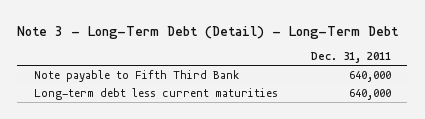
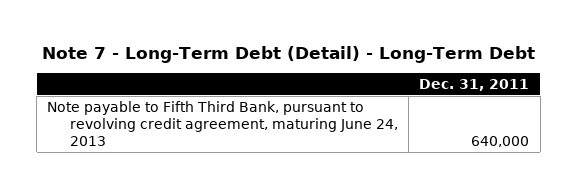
[17,25,400,39] Note 3 - Long-Term Debt (Detail) - Long-Term Debt -> [42,45,536,63] Note 7 - Long-Term Debt (Detail) - Long-Term Debt
[33,88,278,101] Long-term debt less current maturities -> none
[33,70,239,83] Note payable to Fifth Third Bank -> [47,100,399,147] Note payable to Fifth Third Bank, pursuant to revolving credit agreement, maturing June 24, 2013

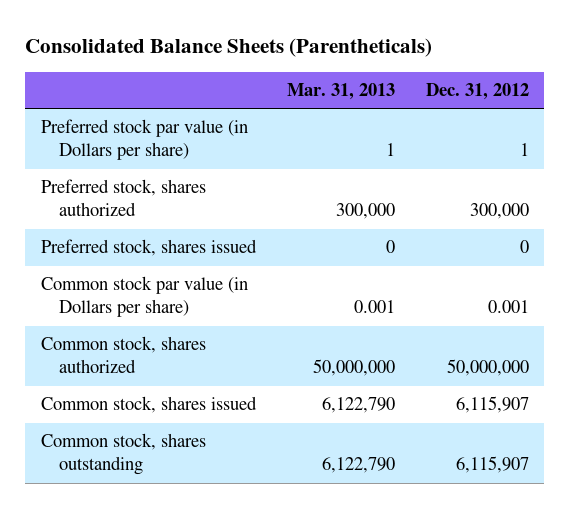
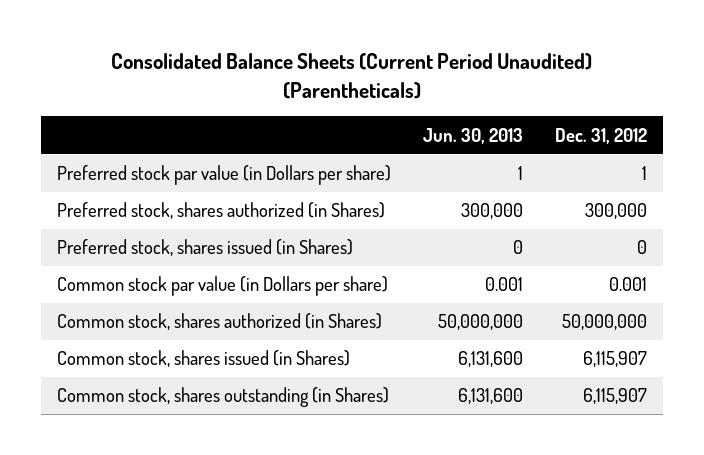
[24,38,432,58] Consolidated Balance Sheets (Parentheticals) -> [111,53,593,99] Consolidated Balance Sheets (Current Period Unaudited) (Parentheticals)
[286,82,395,100] Mar. 31, 2013 -> none
none -> [423,127,524,144] Jun. 30, 2013
[40,179,206,217] Preferred stock, shares authorized -> [56,202,385,220] Preferred stock, shares authorized (in Shares)
[40,239,257,257] Preferred stock, shares issued -> [56,239,353,257] Preferred stock, shares issued (in Shares)
[40,336,206,374] Common stock, shares authorized -> [56,313,382,331] Common stock, shares authorized (in Shares)
[40,396,257,414] Common stock, shares issued -> [56,350,350,368] Common stock, shares issued (in Shares)
[40,433,206,476] Common stock, shares outstanding -> [56,387,389,408] Common stock, shares outstanding (in Shares)

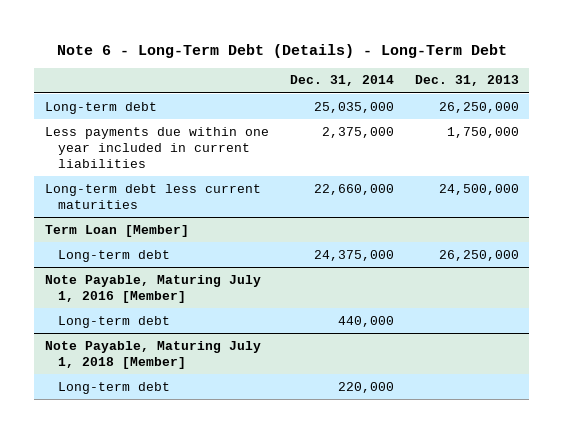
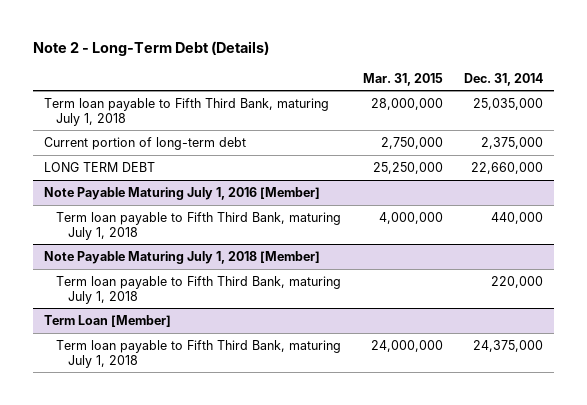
[56,43,507,58] Note 6 - Long-Term Debt (Details) - Long-Term Debt -> [33,40,270,56] Note 2 - Long-Term Debt (Details)
[414,75,519,87] Dec. 31, 2013 -> none
none -> [362,72,443,86] Mar. 31, 2015
[44,101,157,114] Long-term debt -> [43,97,329,126] Term loan payable to Fifth Third Bank, maturing July 1, 2018
[44,126,269,169] Less payments due within one year included in current liabilities -> [43,136,246,150] Current portion of long-term debt
[44,183,261,209] Long-term debt less current maturities -> [43,161,155,172] LONG TERM DEBT
none -> [43,186,320,200] Note Payable Maturing July 1, 2016 [Member]
none -> [56,211,342,240] Term loan payable to Fifth Third Bank, maturing July 1, 2018
none -> [43,250,320,264] Note Payable Maturing July 1, 2018 [Member]
none -> [56,275,342,304] Term loan payable to Fifth Third Bank, maturing July 1, 2018
[44,274,261,303] Note Payable, Maturing July 1, 2016 [Member] -> none
[57,315,170,328] Long-term debt -> none
[44,340,261,369] Note Payable, Maturing July 1, 2018 [Member] -> none
[57,381,170,394] Long-term debt -> none
[57,249,170,262] Long-term debt -> [56,339,342,368] Term loan payable to Fifth Third Bank, maturing July 1, 2018

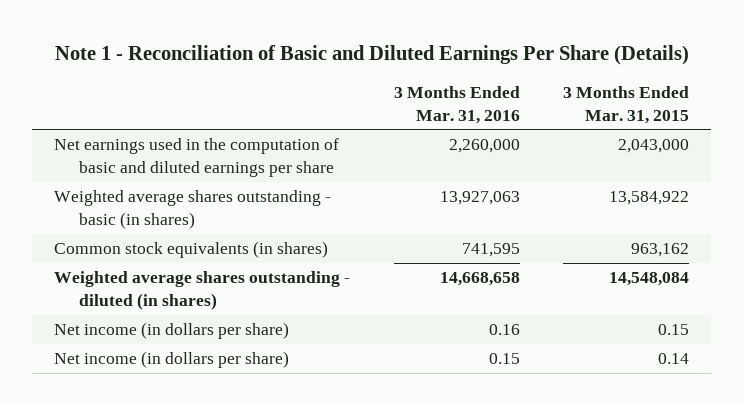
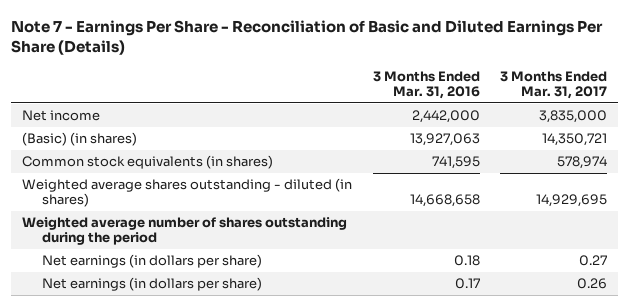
[54,44,689,65] Note 1 - Reconciliation of Basic and Diluted Earnings Per Share (Details) -> [11,19,604,55] Note 7 - Earnings Per Share - Reconciliation of Basic and Diluted Earnings Per Share (Details)
[563,85,690,124] 3 Months Ended Mar. 31, 2015 -> none
none -> [500,71,608,100] 3 Months Ended Mar. 31, 2017
[54,138,340,178] Net earnings used in the computation of basic and diluted earnings per share -> none
none -> [21,110,100,122] Net income
[54,190,332,230] Weighted average shares outstanding - basic (in shares) -> [21,132,137,147] (Basic) (in shares)
none -> [21,217,347,246] Weighted average number of shares outstanding during the period
[54,322,290,340] Net income (in dollars per share) -> [42,254,263,269] Net earnings (in dollars per share)
[488,324,520,336] 0.16 -> [453,255,480,267] 0.18
[54,351,290,369] Net income (in dollars per share) -> [42,277,263,292] Net earnings (in dollars per share)
[488,353,520,365] 0.15 -> [454,278,480,290] 0.17

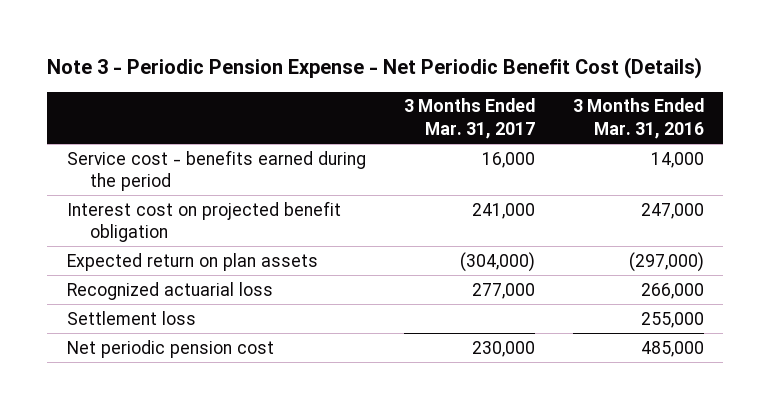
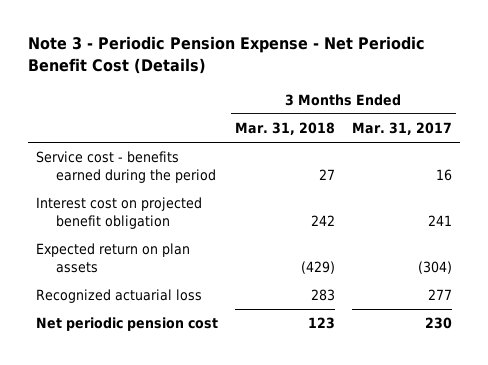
[572,98,704,139] 3 Months Ended Mar. 31, 2016 -> none
none -> [234,122,335,136] Mar. 31, 2018
[66,310,196,325] Settlement loss -> none
[481,151,535,168] 16,000 -> [435,169,452,182] 16
[471,202,535,219] 241,000 -> [427,215,452,227] 241
[459,251,535,272] (304,000) -> [417,261,452,275] (304)
[471,282,535,299] 277,000 -> [427,289,452,301] 277
[471,340,535,357] 230,000 -> [424,317,452,330] 230

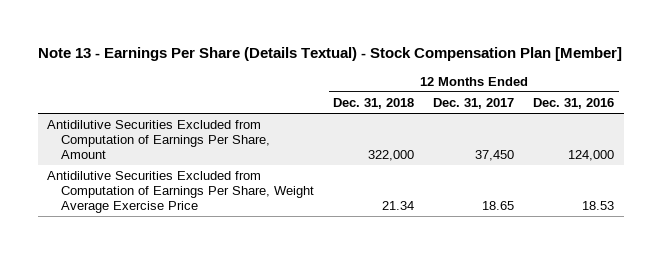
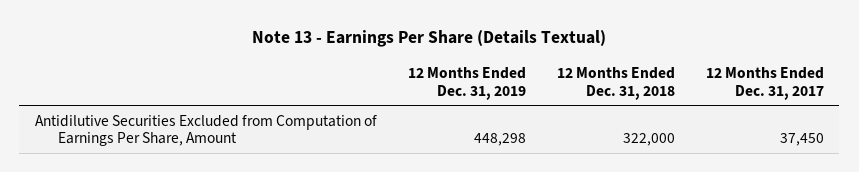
[37,46,622,61] Note 13 - Earnings Per Share (Details Textual) - Stock Compensation Plan [Member] -> [252,30,607,48] Note 13 - Earnings Per Share (Details Textual)
[533,97,615,109] Dec. 31, 2016 -> none
none -> [407,67,526,100] 12 Months Ended Dec. 31, 2019
[47,171,315,213] Antidilutive Securities Excluded from Computation of Earnings Per Share, Weight Average Exercise Price -> none

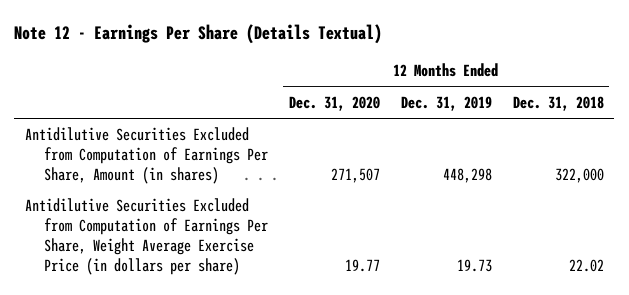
[252,30,607,48] Note 13 - Earnings Per Share (Details Textual) -> [14,23,383,44] Note 12 - Earnings Per Share (Details Textual)
[705,67,824,100] 12 Months Ended Dec. 31, 2017 -> none
none -> [288,95,380,111] Dec. 31, 2020
[34,114,377,147] Antidilutive Securities Excluded from Computation of Earnings Per Share, Amount -> [24,127,268,185] Antidilutive Securities Excluded from Computation of Earnings Per Share, Amount (in shares)
none -> [24,198,268,275] Antidilutive Securities Excluded from Computation of Earnings Per Share, Weight Average Exercise Price (in dollars per share)

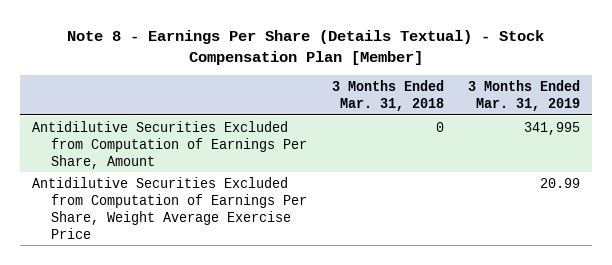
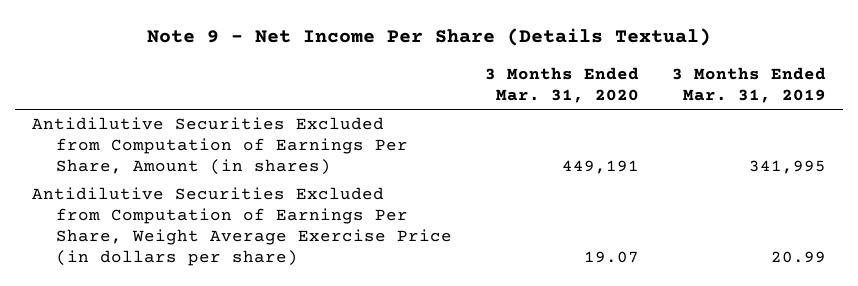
[67,30,545,65] Note 8 - Earnings Per Share (Details Textual) - Stock Compensation Plan [Member] -> [147,28,712,47] Note 9 - Net Income Per Share (Details Textual)
[331,80,444,112] 3 Months Ended Mar. 31, 2018 -> none
none -> [484,66,639,103] 3 Months Ended Mar. 31, 2020
[32,120,308,169] Antidilutive Securities Excluded from Computation of Earnings Per Share, Amount -> [32,117,408,175] Antidilutive Securities Excluded from Computation of Earnings Per Share, Amount (in shares)
[32,176,308,239] Antidilutive Securities Excluded from Computation of Earnings Per Share, Weight Average Exercise Price -> [32,187,452,266] Antidilutive Securities Excluded from Computation of Earnings Per Share, Weight Average Exercise Price (in dollars per share)

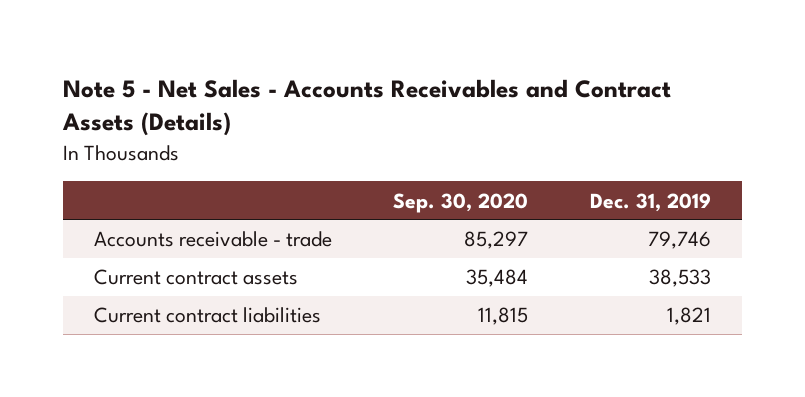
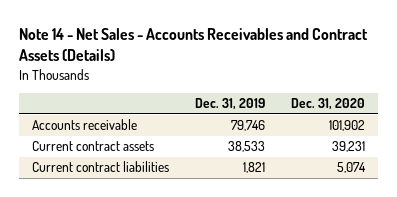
[61,78,671,137] Note 5 - Net Sales - Accounts Receivables and Contract Assets (Details) -> [18,28,368,62] Note 14 - Net Sales - Accounts Receivables and Contract Assets (Details)
[393,192,529,213] Sep. 30, 2020 -> none
none -> [291,98,366,111] Dec. 31, 2020
[93,231,332,248] Accounts receivable - trade -> [31,119,137,131] Accounts receivable

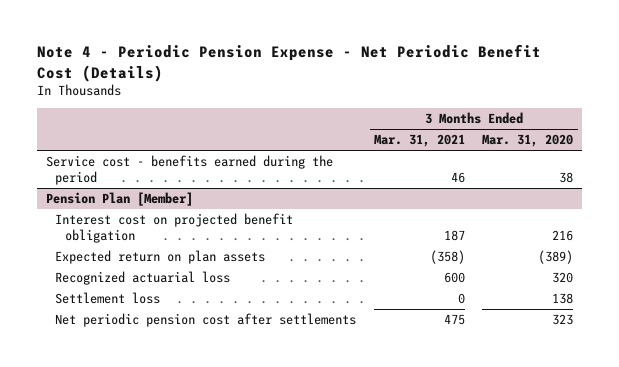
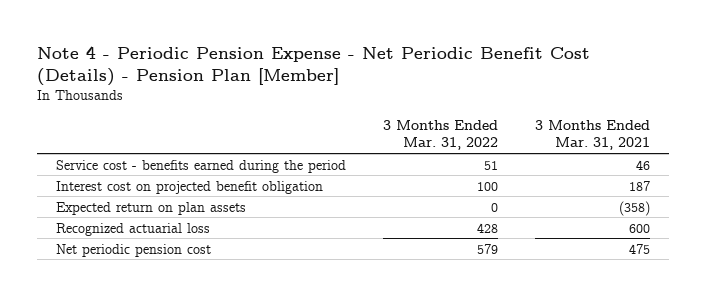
[37,44,542,82] Note 4 - Periodic Pension Expense - Net Periodic Benefit Cost (Details) -> [37,46,591,87] Note 4 - Periodic Pension Expense - Net Periodic Benefit Cost (Details) - Pension Plan [Member]
[482,134,574,148] Mar. 31, 2020 -> none
none -> [383,120,499,151] 3 Months Ended Mar. 31, 2022
[45,192,193,207] Pension Plan [Member] -> none
[55,292,161,305] Settlement loss -> none
[55,313,357,328] Net periodic pension cost after settlements -> [55,243,211,257] Net periodic pension cost

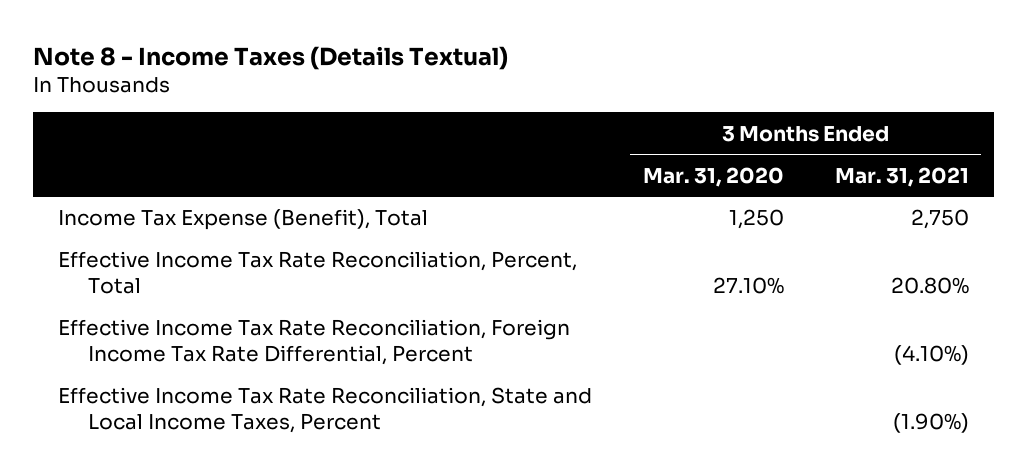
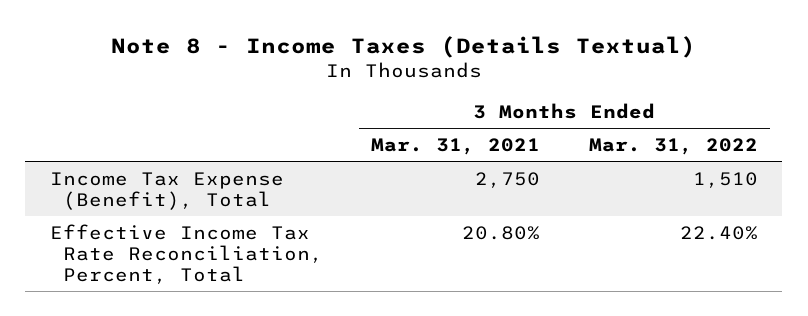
[643,166,785,187] Mar. 31, 2020 -> none
none -> [588,137,758,155] Mar. 31, 2022
[58,319,571,366] Effective Income Tax Rate Reconciliation, Foreign Income Tax Rate Differential, Percent -> none
[58,387,593,434] Effective Income Tax Rate Reconciliation, State and Local Income Taxes, Percent -> none

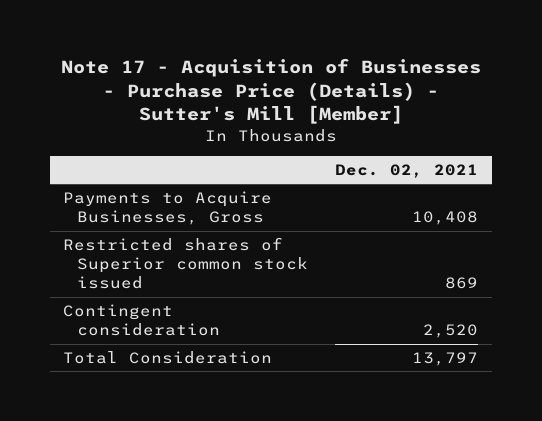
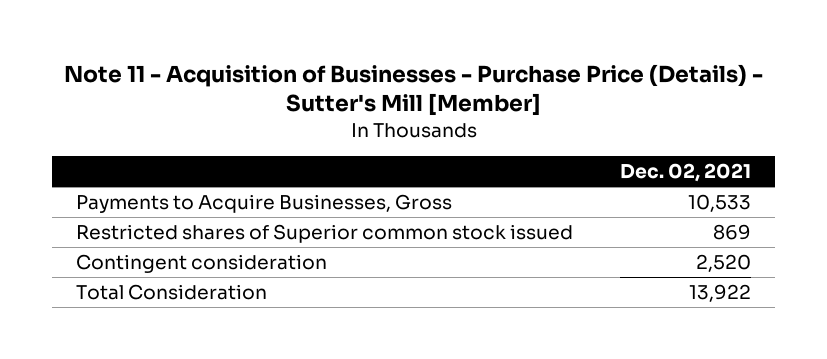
[60,58,481,125] Note 17 - Acquisition of Businesses - Purchase Price (Details) - Sutter's Mill [Member] -> [63,63,763,117] Note 11 - Acquisition of Businesses - Purchase Price (Details) - Sutter's Mill [Member]
[412,211,479,226] 10,408 -> [688,193,752,212] 10,533
[412,352,479,367] 13,797 -> [689,283,752,302] 13,922

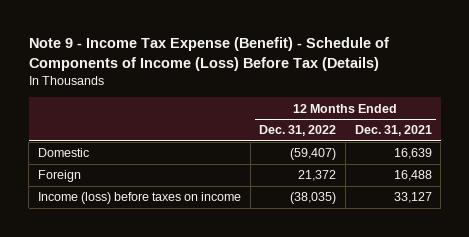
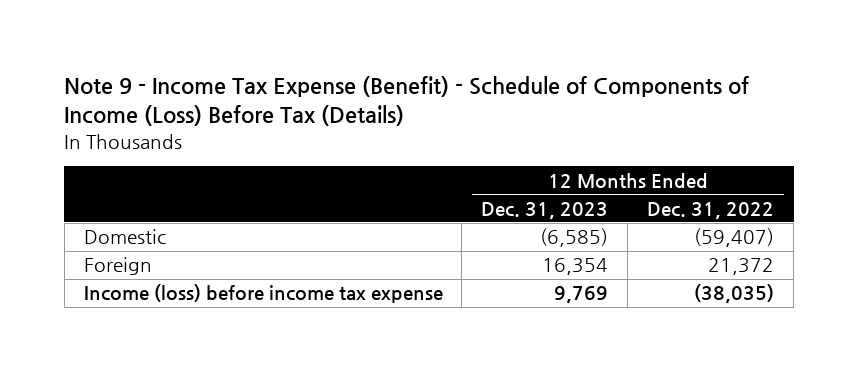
[354,125,432,137] Dec. 31, 2021 -> none
none -> [481,201,609,219] Dec. 31, 2023
[37,192,241,205] Income (loss) before taxes on income -> [83,284,443,304] Income (loss) before income tax expense

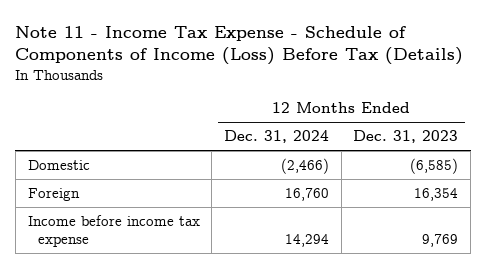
[64,76,750,127] Note 9 - Income Tax Expense (Benefit) - Schedule of Components of Income (Loss) Before Tax (Details) -> [15,25,464,66] Note 11 - Income Tax Expense - Schedule of Components of Income (Loss) Before Tax (Details)
[647,201,775,219] Dec. 31, 2022 -> none
none -> [224,130,330,144] Dec. 31, 2024
[83,284,443,304] Income (loss) before income tax expense -> [27,215,200,247] Income before income tax expense

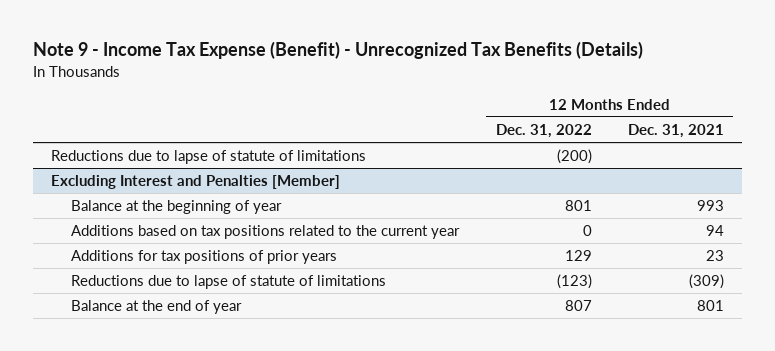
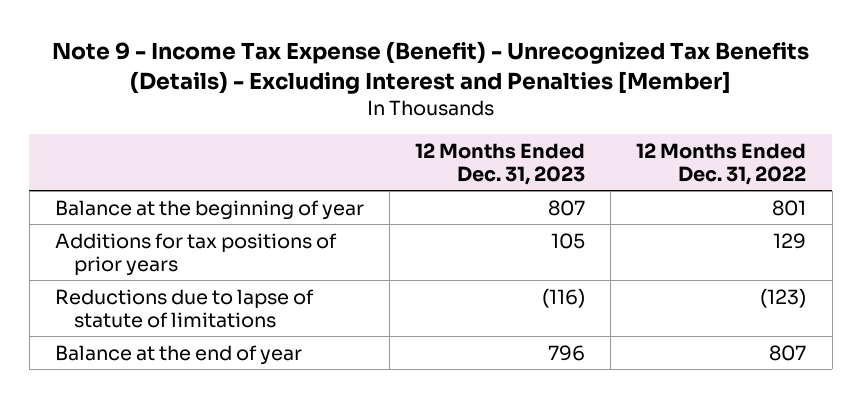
[32,41,643,60] Note 9 - Income Tax Expense (Benefit) - Unrecognized Tax Benefits (Details) -> [51,41,809,94] Note 9 - Income Tax Expense (Benefit) - Unrecognized Tax Benefits (Details) - Excluding Interest and Penalties [Member]
[628,123,725,138] Dec. 31, 2021 -> none
none -> [415,142,586,185] 12 Months Ended Dec. 31, 2023
[51,150,367,165] Reductions due to lapse of statute of limitations -> none
[51,175,341,190] Excluding Interest and Penalties [Member] -> none
[71,225,461,240] Additions based on tax positions related to the current year -> none

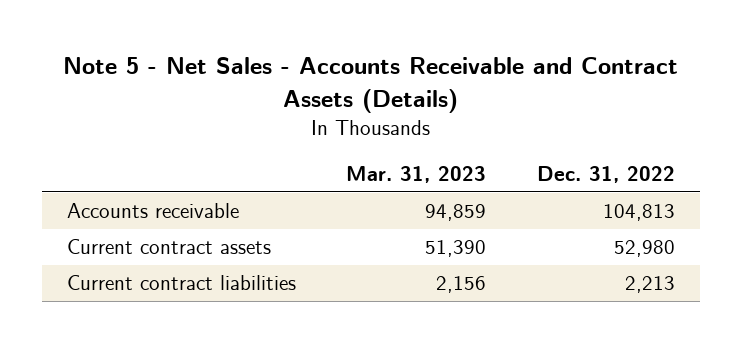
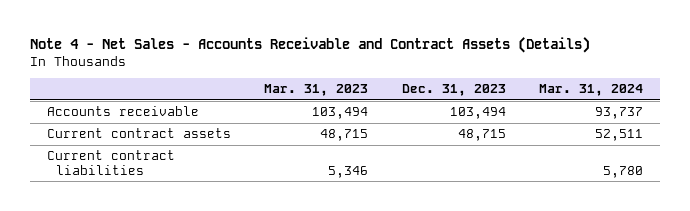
[62,57,678,113] Note 5 - Net Sales - Accounts Receivable and Contract Assets (Details) -> [30,37,591,54] Note 4 - Net Sales - Accounts Receivable and Contract Assets (Details)
[536,166,675,184] Dec. 31, 2022 -> none
none -> [401,84,506,97] Dec. 31, 2023
none -> [539,84,644,97] Mar. 31, 2024
[425,204,487,222] 94,859 -> [312,107,369,120] 103,494
[425,240,487,258] 51,390 -> [320,129,369,142] 48,715
[436,276,487,294] 2,156 -> [328,165,369,178] 5,346

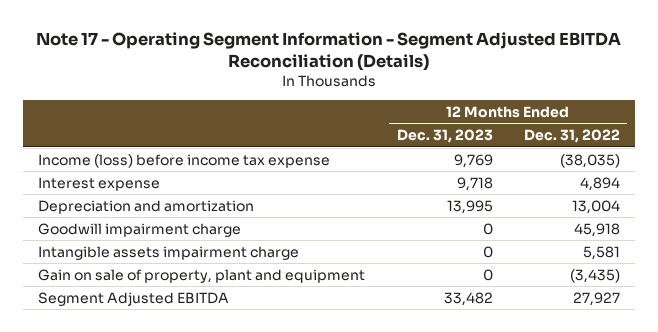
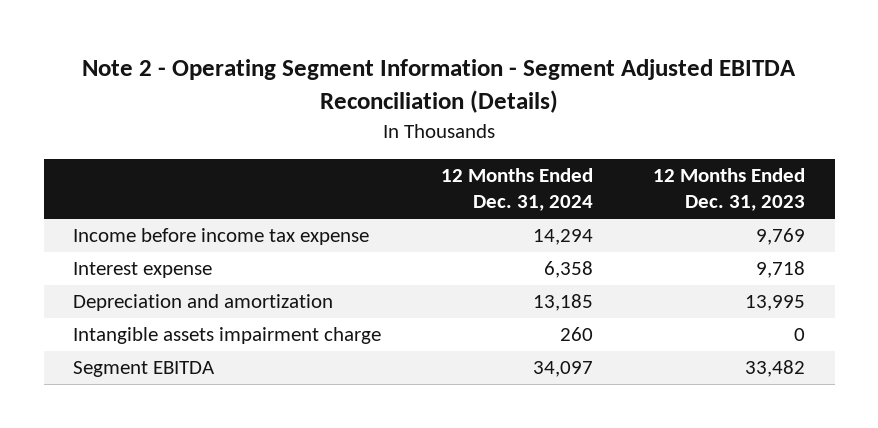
[36,31,622,71] Note 17 - Operating Segment Information - Segment Adjusted EBITDA Reconciliation (Details) -> [82,59,797,114] Note 2 - Operating Segment Information - Segment Adjusted EBITDA Reconciliation (Details)
[523,129,620,144] Dec. 31, 2022 -> none
none -> [441,168,594,212] 12 Months Ended Dec. 31, 2024
[38,153,331,168] Income (loss) before income tax expense -> [73,228,370,246] Income before income tax expense
[38,222,242,237] Goodwill impairment charge -> none
[38,268,366,283] Gain on sale of property, plant and equipment -> none
[38,291,230,306] Segment Adjusted EBITDA -> [73,361,216,378] Segment EBITDA

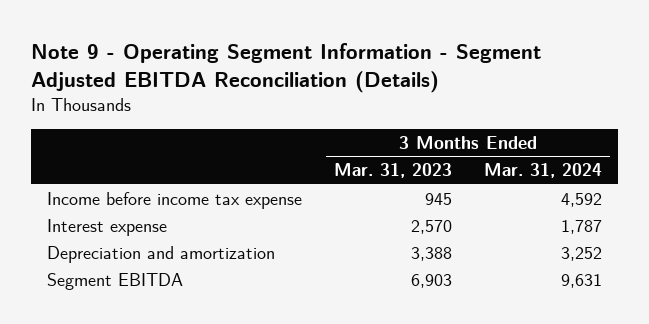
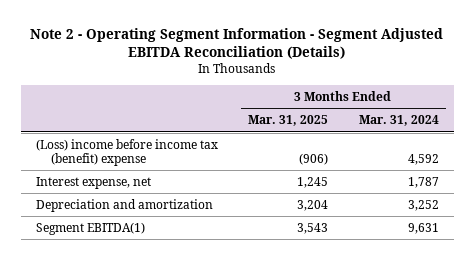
[31,43,542,93] Note 9 - Operating Segment Information - Segment Adjusted EBITDA Reconciliation (Details) -> [30,27,444,60] Note 2 - Operating Segment Information - Segment Adjusted EBITDA Reconciliation (Details)
[334,163,453,179] Mar. 31, 2023 -> none
none -> [248,115,329,127] Mar. 31, 2025
[47,191,303,209] Income before income tax expense -> [35,138,218,167] (Loss) income before income tax (benefit) expense
[47,218,168,236] Interest expense -> [35,176,151,189] Interest expense, net
[47,272,184,290] Segment EBITDA -> [35,221,145,235] Segment EBITDA(1)

